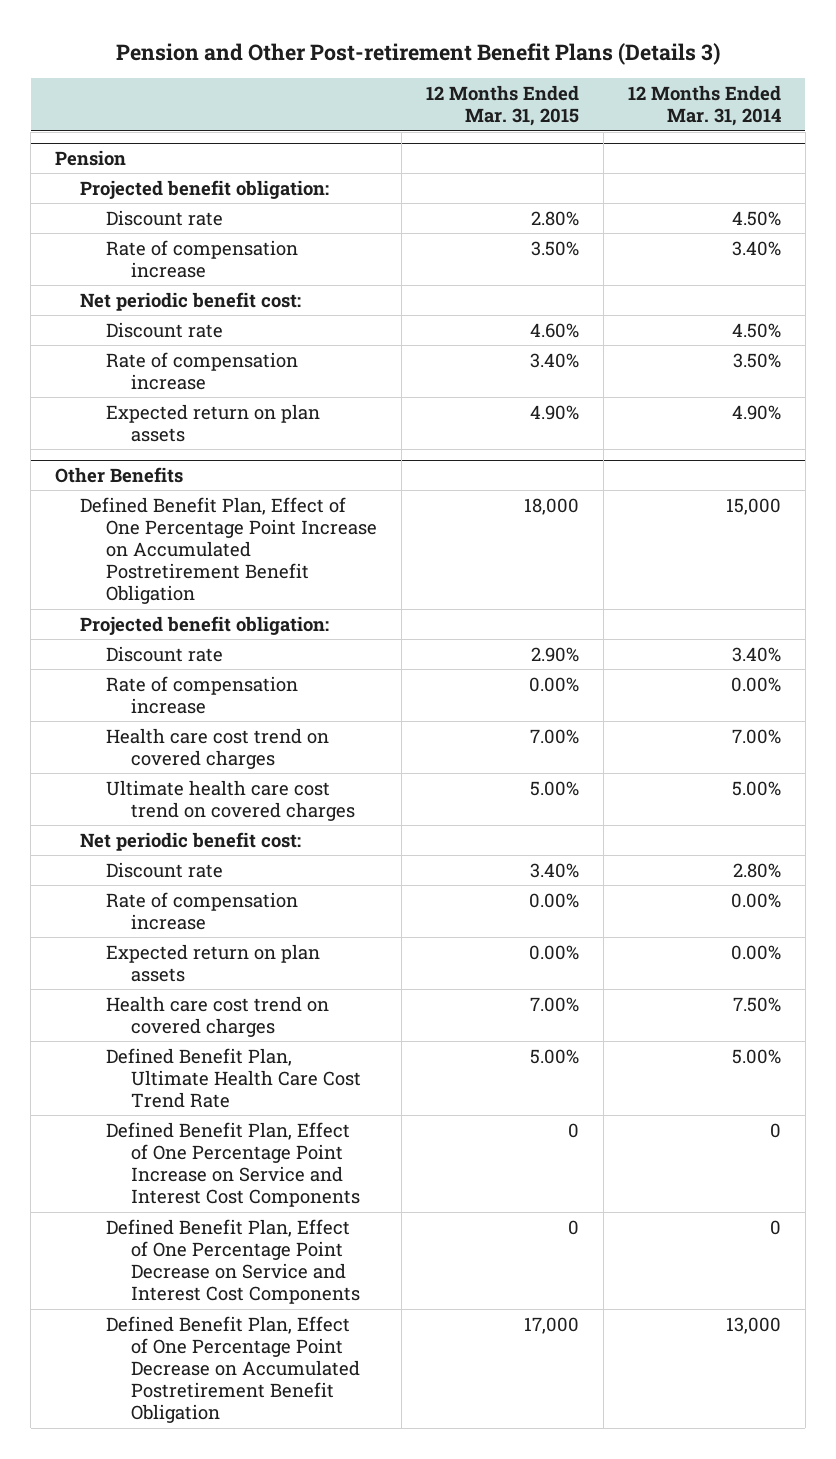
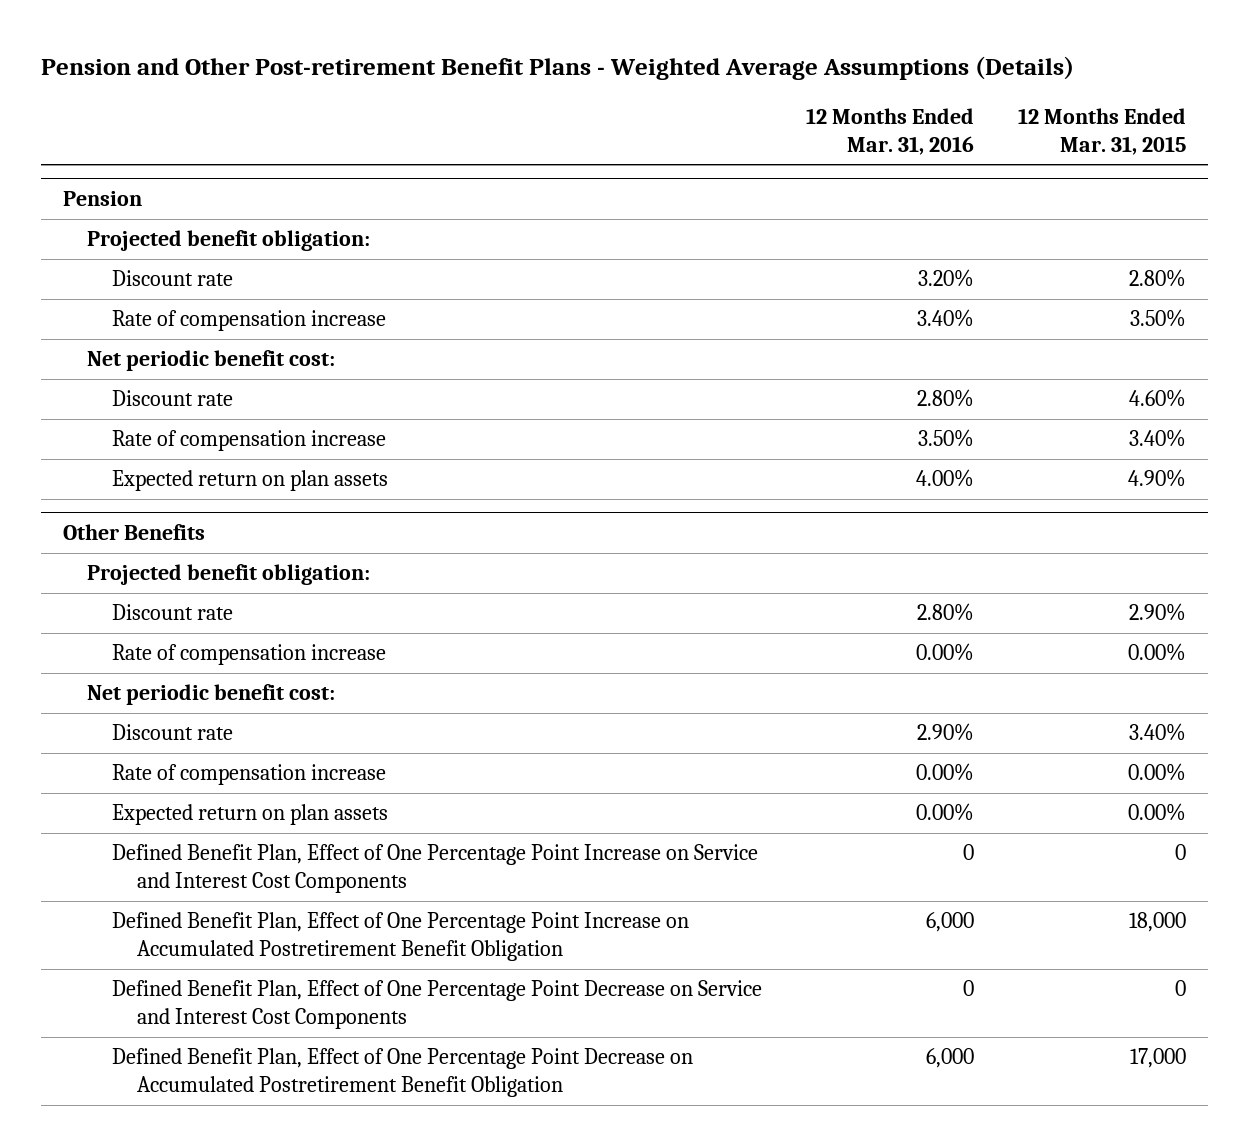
[115,42,720,65] Pension and Other Post-retirement Benefit Plans (Details 3) -> [40,55,1074,80] Pension and Other Post-retirement Benefit Plans - Weighted Average Assumptions (Details)
[627,85,781,127] 12 Months Ended Mar. 31, 2014 -> none
none -> [805,108,974,155] 12 Months Ended Mar. 31, 2016
[105,727,329,769] Health care cost trend on covered charges -> none
[105,779,355,821] Ultimate health care cost trend on covered charges -> none
[105,995,329,1037] Health care cost trend on covered charges -> none
[105,1047,361,1109] Defined Benefit Plan, Ultimate Health Care Cost Trend Rate -> none
[80,496,377,605] Defined Benefit Plan, Effect of One Percentage Point Increase on Accumulated Postretirement Benefit Obligation -> [112,912,690,962] Defined Benefit Plan, Effect of One Percentage Point Increase on Accumulated Postretirement Benefit Obligation

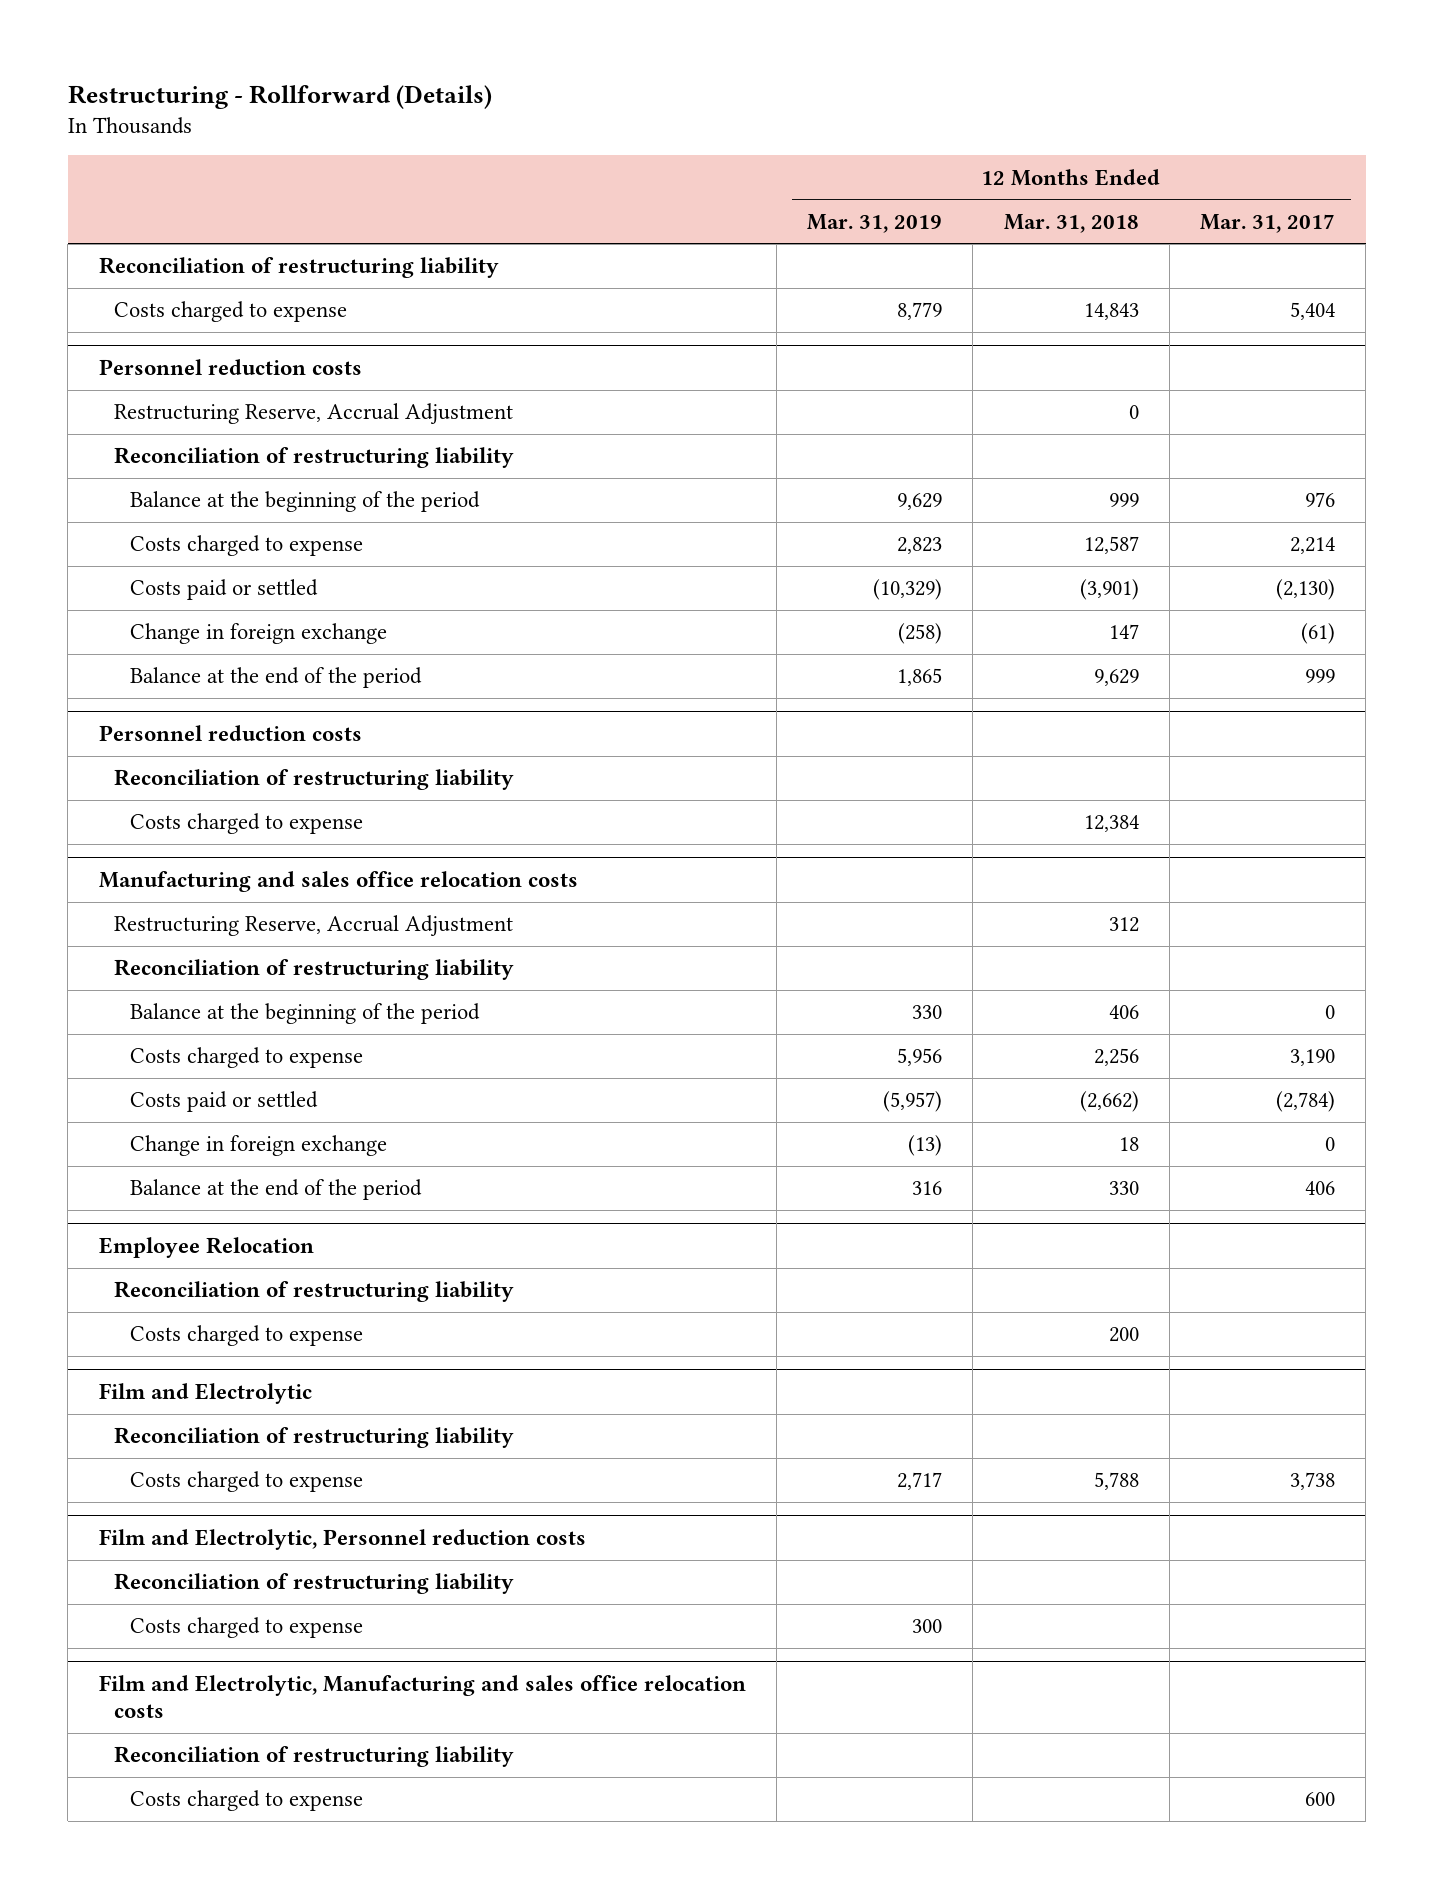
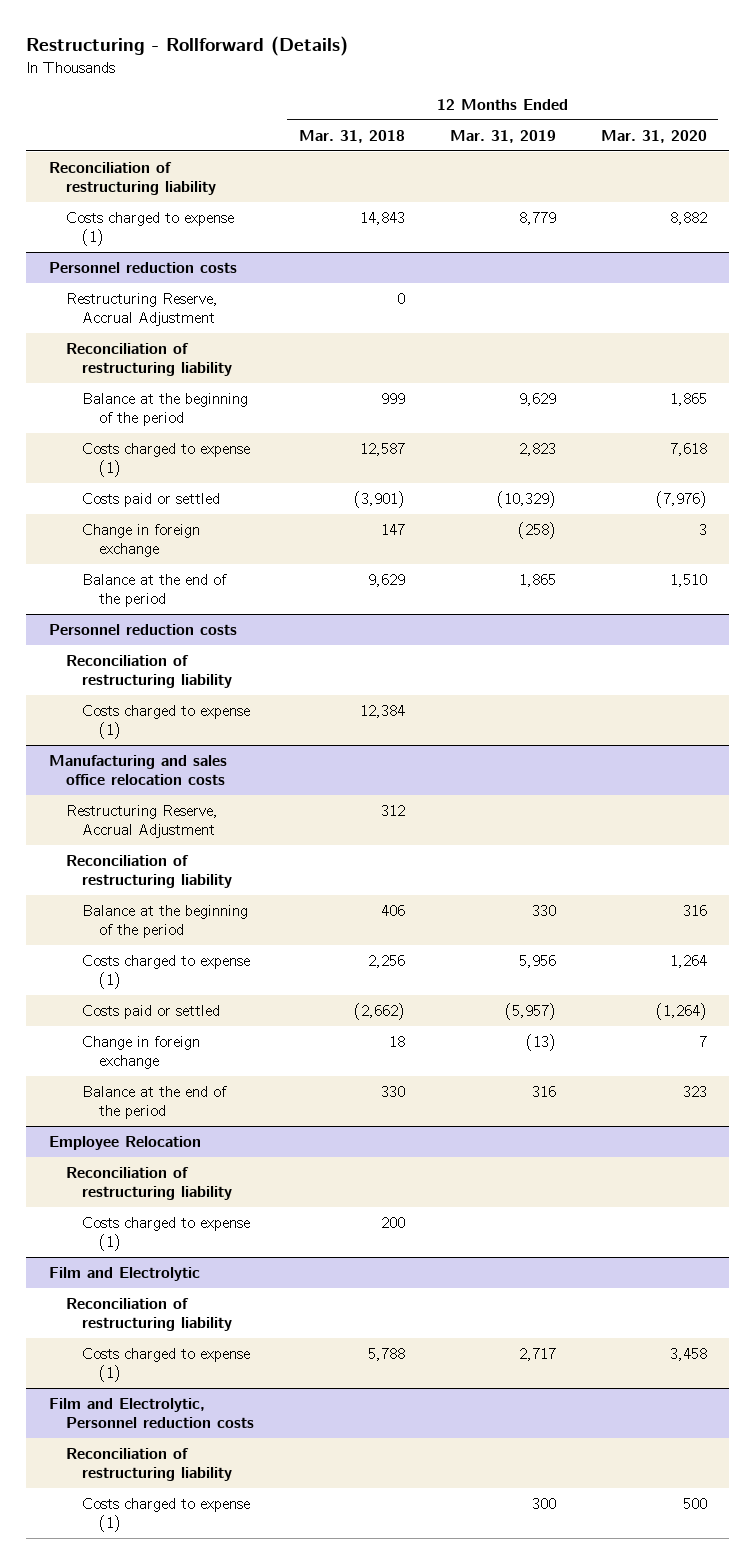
[1200,213,1336,233] Mar. 31, 2017 -> none
none -> [600,129,707,143] Mar. 31, 2020
[114,301,348,323] Costs charged to expense -> [65,211,234,247] Costs charged to expense (1)
[130,535,364,557] Costs charged to expense -> [82,442,251,478] Costs charged to expense (1)
[130,813,364,835] Costs charged to expense -> [82,704,251,740] Costs charged to expense (1)
[130,1047,364,1069] Costs charged to expense -> [82,954,251,990] Costs charged to expense (1)
[130,1325,364,1347] Costs charged to expense -> [82,1216,251,1252] Costs charged to expense (1)
[130,1471,364,1493] Costs charged to expense -> [82,1347,251,1383] Costs charged to expense (1)
[98,1674,746,1718] Film and Electrolytic, Manufacturing and sales office relocation costs -> none
[114,1746,515,1768] Reconciliation of restructuring liability -> none
[130,1790,364,1812] Costs charged to expense -> none
[130,1617,364,1639] Costs charged to expense -> [82,1497,251,1533] Costs charged to expense (1)

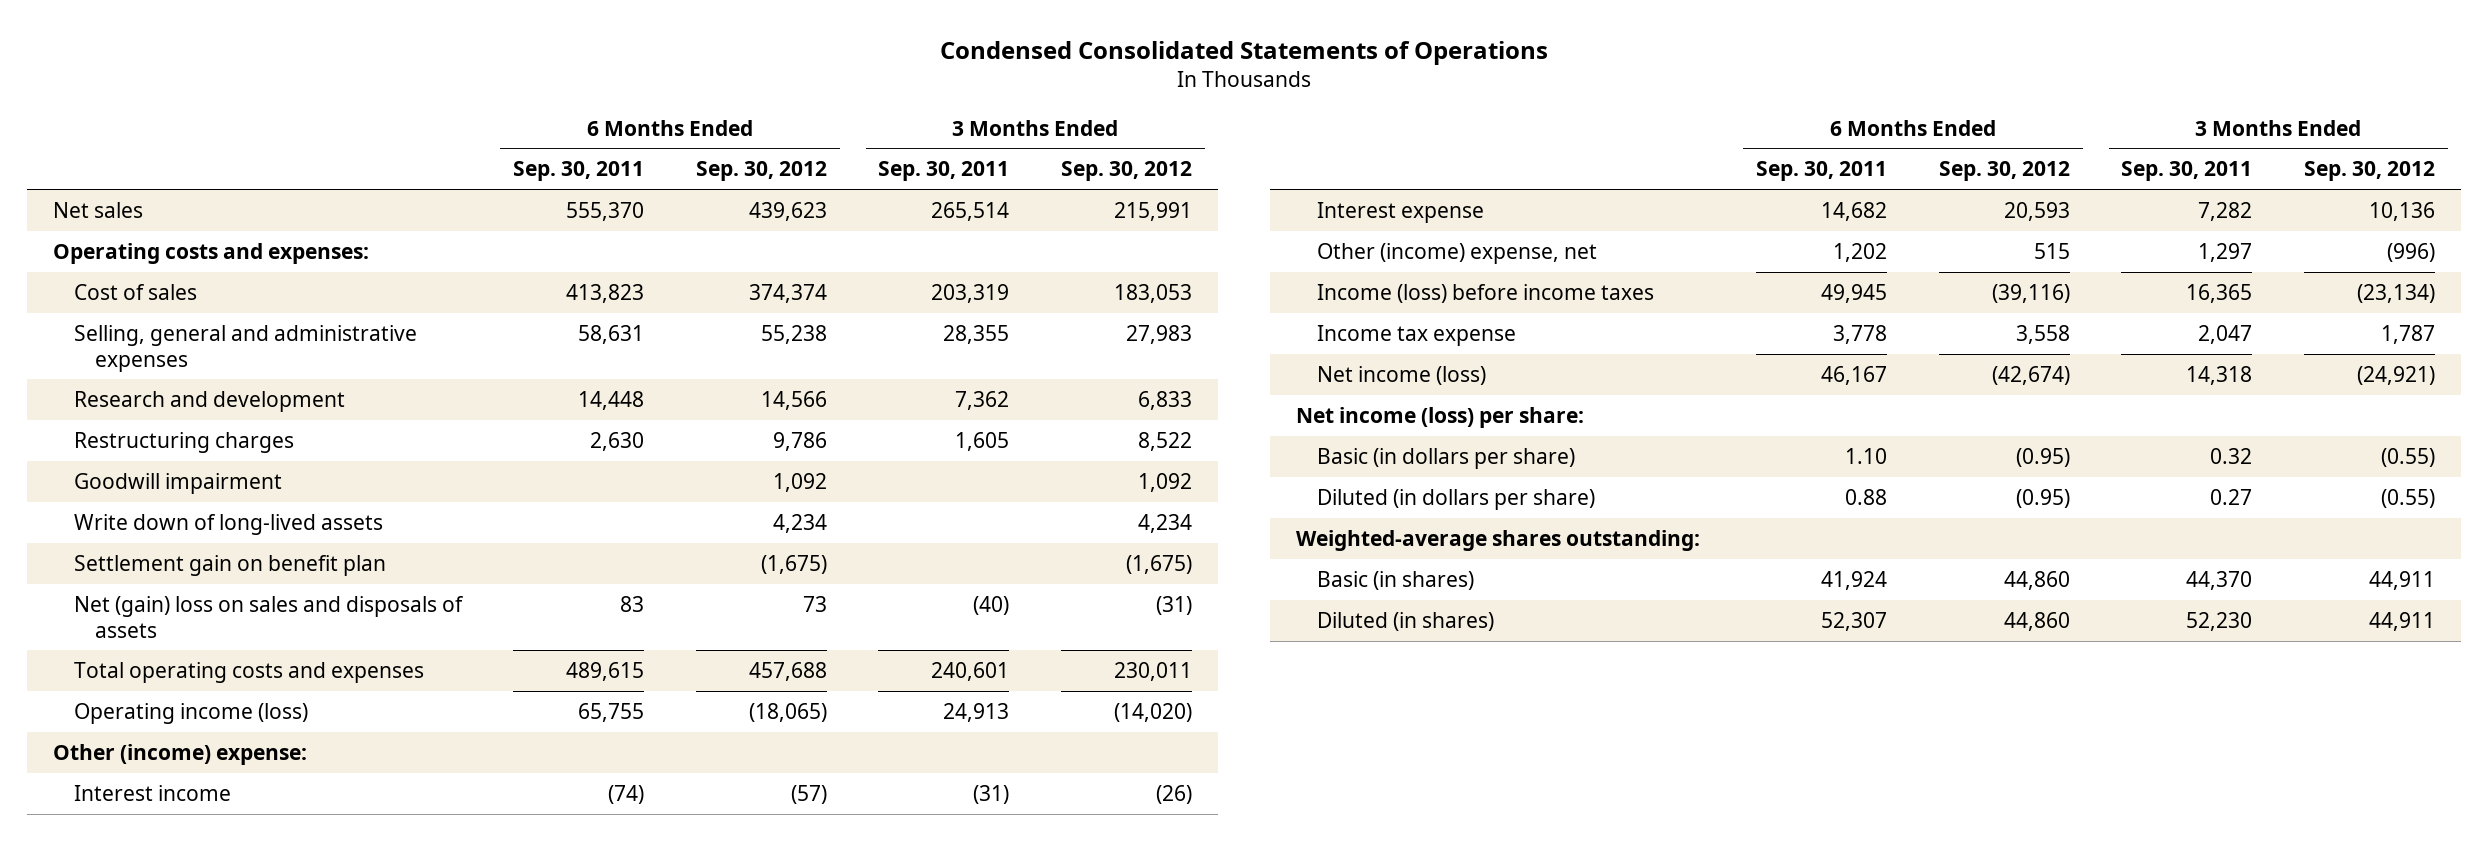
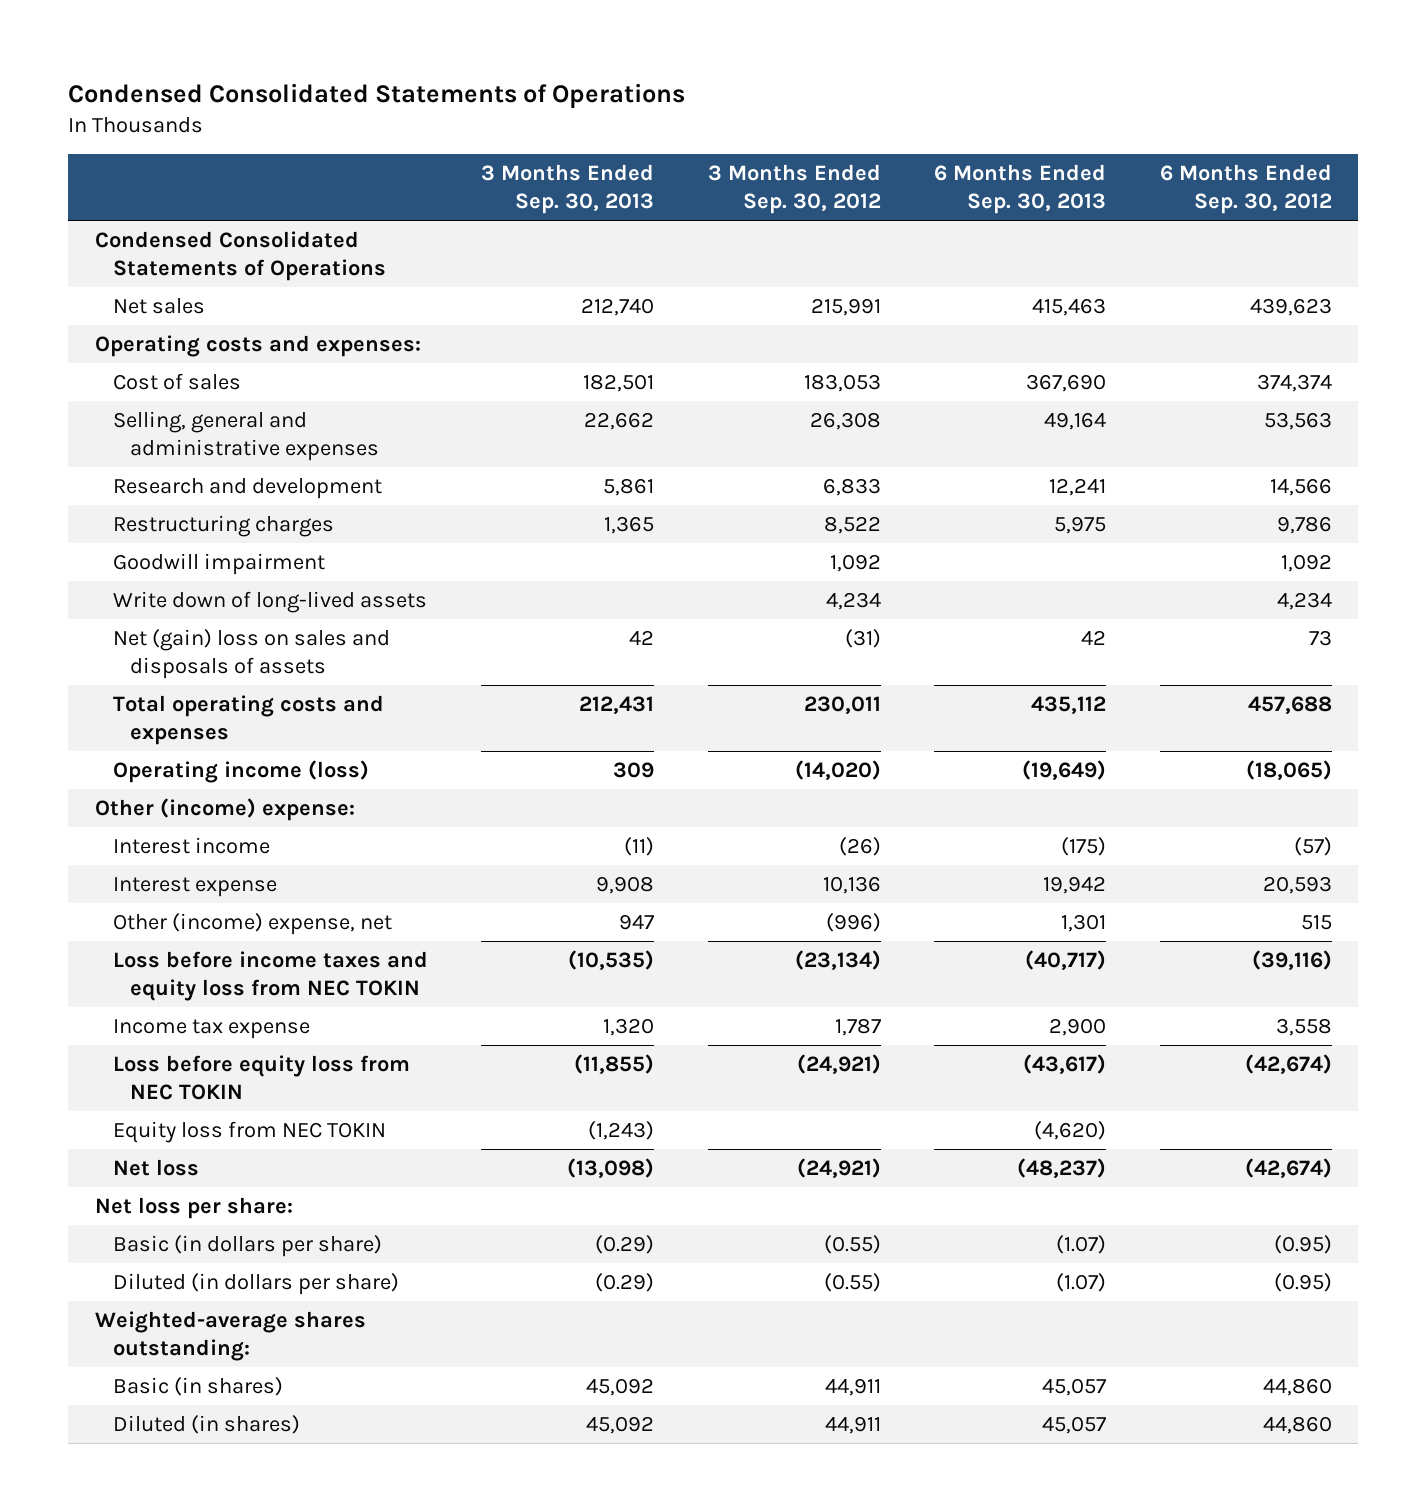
[513,161,645,182] Sep. 30, 2011 -> none
[878,161,1010,182] Sep. 30, 2011 -> none
none -> [481,164,655,215] 3 Months Ended Sep. 30, 2013
none -> [934,164,1107,215] 6 Months Ended Sep. 30, 2013
none -> [94,230,386,281] Condensed Consolidated Statements of Operations
[760,324,827,344] 55,238 -> [1263,411,1332,430] 53,563
[1125,324,1192,344] 27,983 -> [809,411,881,430] 26,308
[73,554,386,576] Settlement gain on benefit plan -> none
[1316,283,1654,303] Income (loss) before income taxes -> [112,950,428,1001] Loss before income taxes and equity loss from NEC TOKIN
none -> [112,1054,410,1100] Loss before equity loss from NEC TOKIN
none -> [112,1120,386,1143] Equity loss from NEC TOKIN
[1316,365,1486,385] Net income (loss) -> [112,1158,199,1176] Net loss
[1295,406,1584,428] Net income (loss) per share: -> [94,1196,293,1219] Net loss per share:

